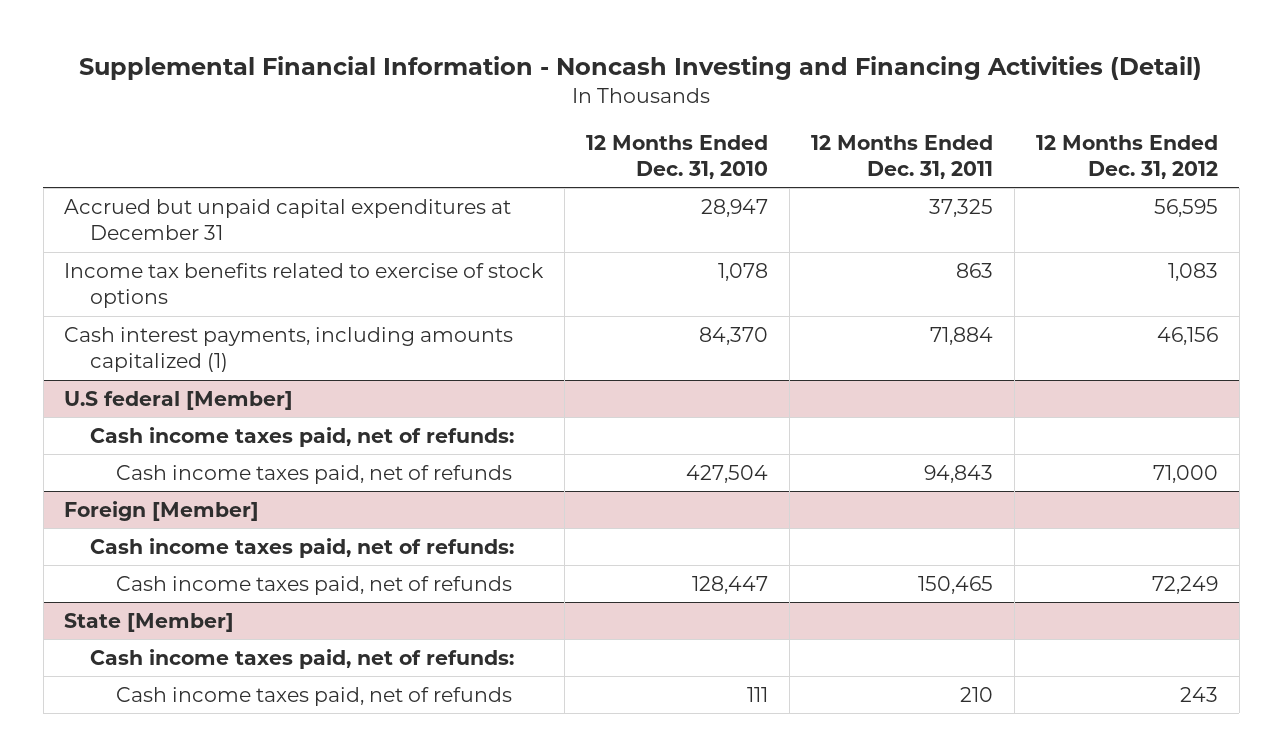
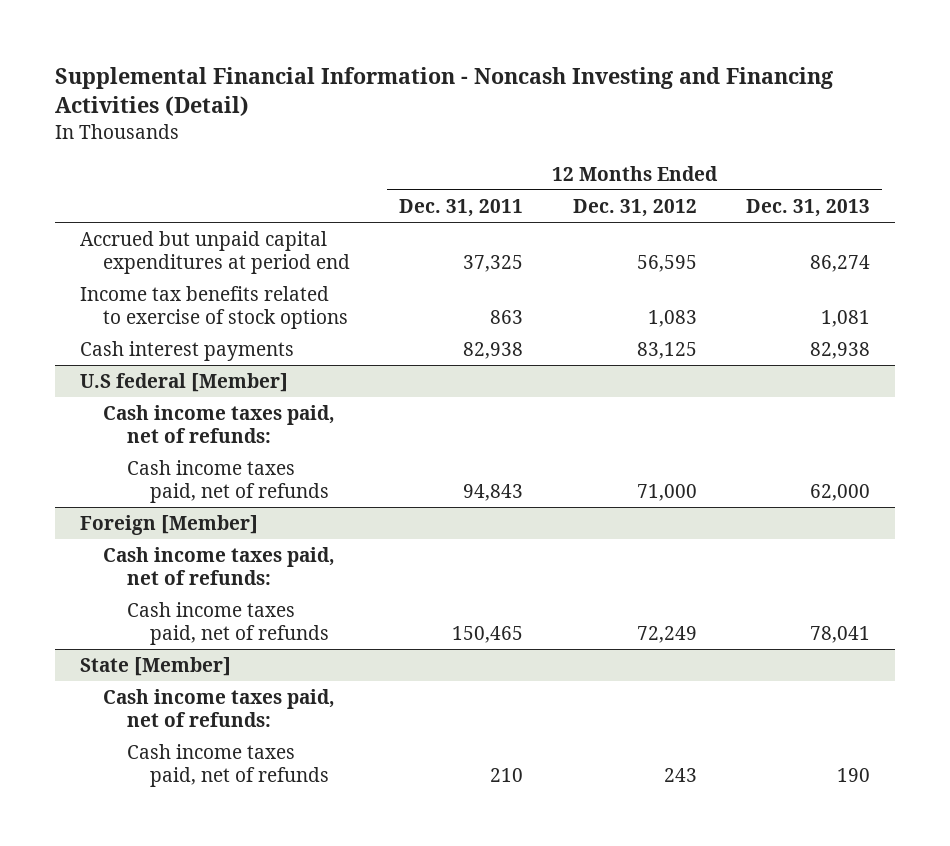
[586,134,769,179] 12 Months Ended Dec. 31, 2010 -> none
none -> [746,198,871,217] Dec. 31, 2013
[64,198,512,241] Accrued but unpaid capital expenditures at December 31 -> [79,230,351,274] Accrued but unpaid capital expenditures at period end
[64,326,514,373] Cash interest payments, including amounts capitalized (1) -> [79,340,294,361] Cash interest payments
[930,326,994,345] 71,884 -> [463,341,524,359] 82,938
[1156,326,1218,345] 46,156 -> [636,341,697,359] 83,125

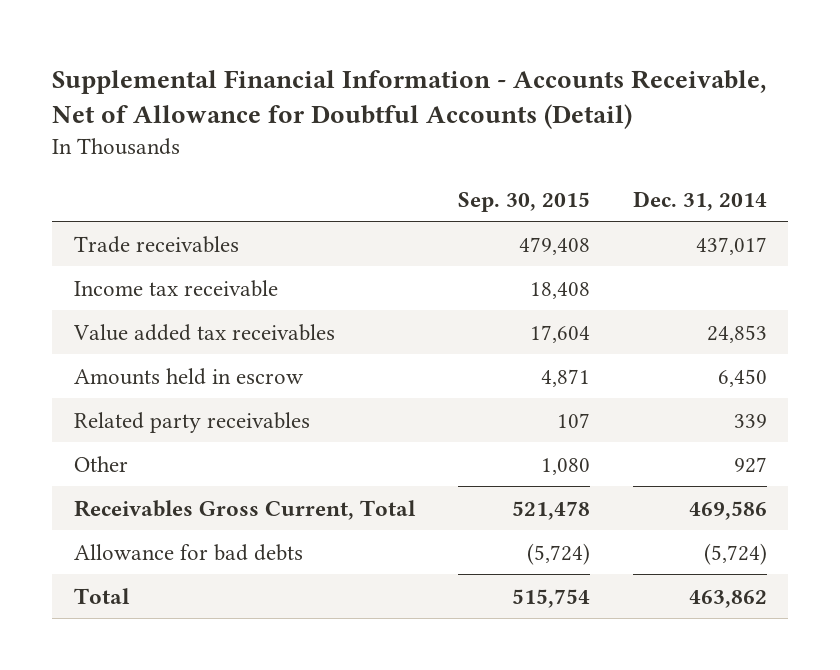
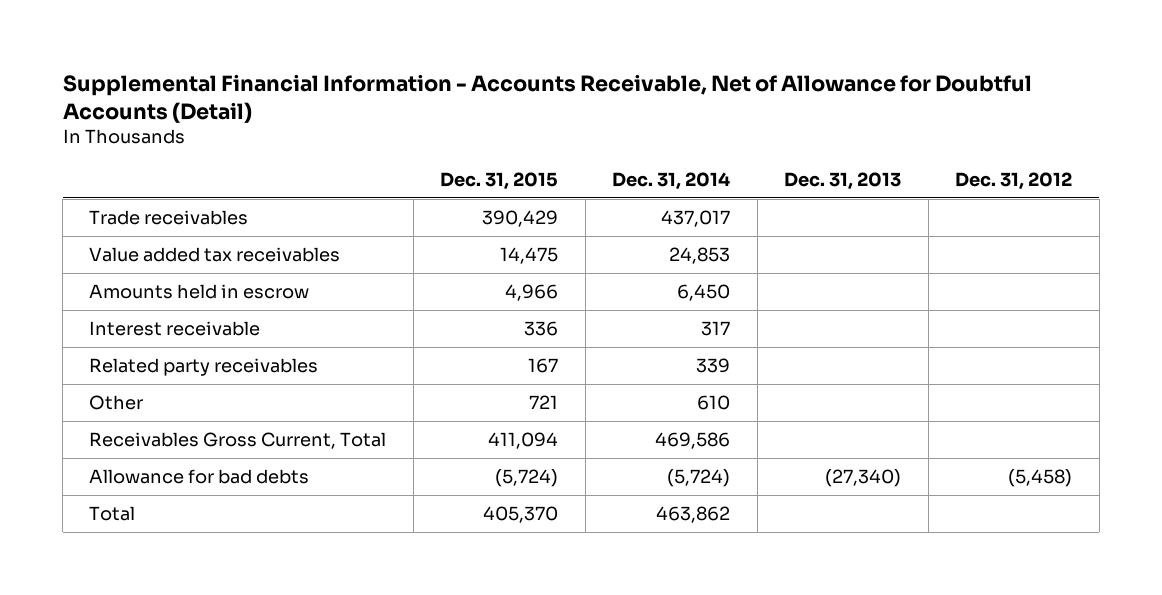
[457,191,590,212] Sep. 30, 2015 -> none
none -> [440,171,559,190] Dec. 31, 2015
none -> [784,171,902,190] Dec. 31, 2013
none -> [955,171,1073,190] Dec. 31, 2012
[73,279,278,297] Income tax receivable -> none
none -> [89,320,261,336] Interest receivable
[733,456,767,473] 927 -> [697,394,731,410] 610

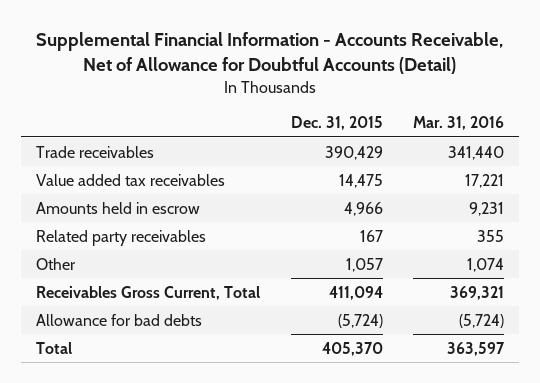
[612,171,731,190] Dec. 31, 2014 -> none
[784,171,902,190] Dec. 31, 2013 -> none
[955,171,1073,190] Dec. 31, 2012 -> none
none -> [413,116,505,131] Mar. 31, 2016
[89,320,261,336] Interest receivable -> none
[529,394,559,409] 721 -> [345,257,383,272] 1,057

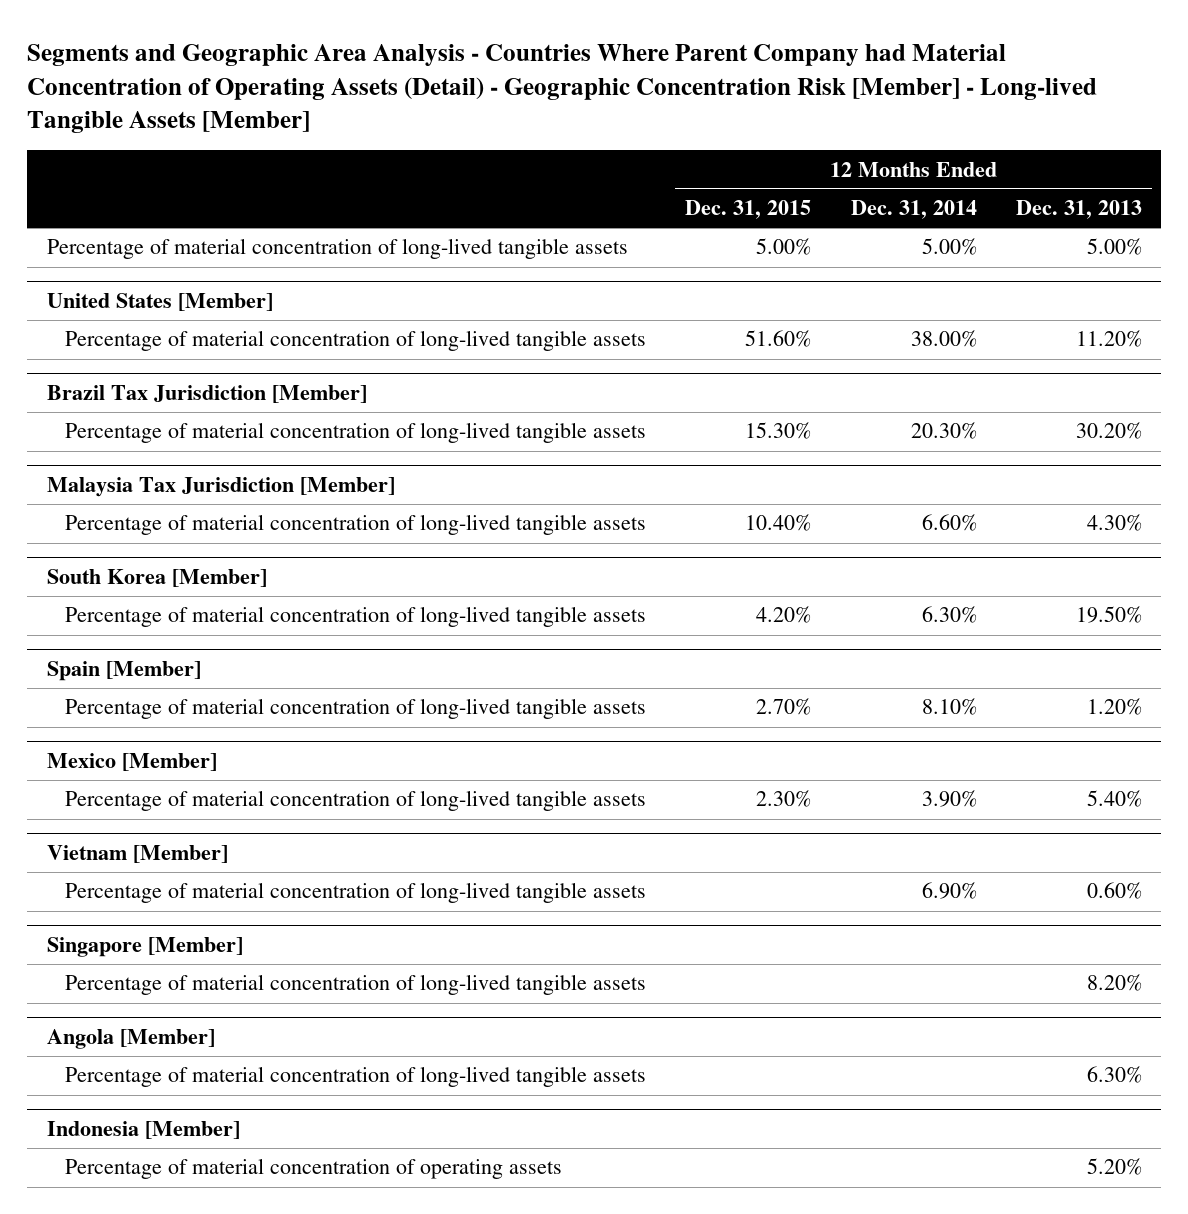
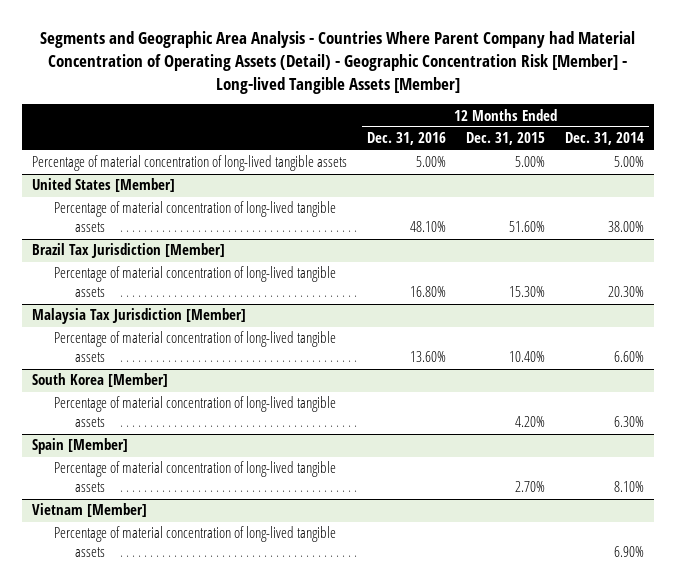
[1015,200,1142,220] Dec. 31, 2013 -> none
none -> [367,132,447,146] Dec. 31, 2016
[46,752,217,771] Mexico [Member] -> none
[64,790,646,812] Percentage of material concentration of long-lived tangible assets -> none
[46,936,243,957] Singapore [Member] -> none
[64,974,646,996] Percentage of material concentration of long-lived tangible assets -> none
[46,1028,215,1049] Angola [Member] -> none
[64,1066,646,1088] Percentage of material concentration of long-lived tangible assets -> none
[46,1120,240,1139] Indonesia [Member] -> none
[64,1158,562,1180] Percentage of material concentration of operating assets -> none

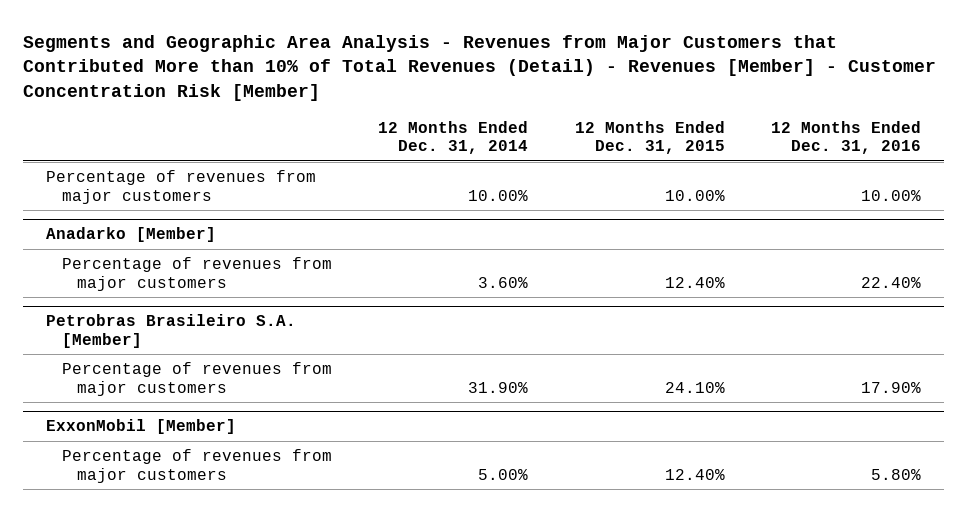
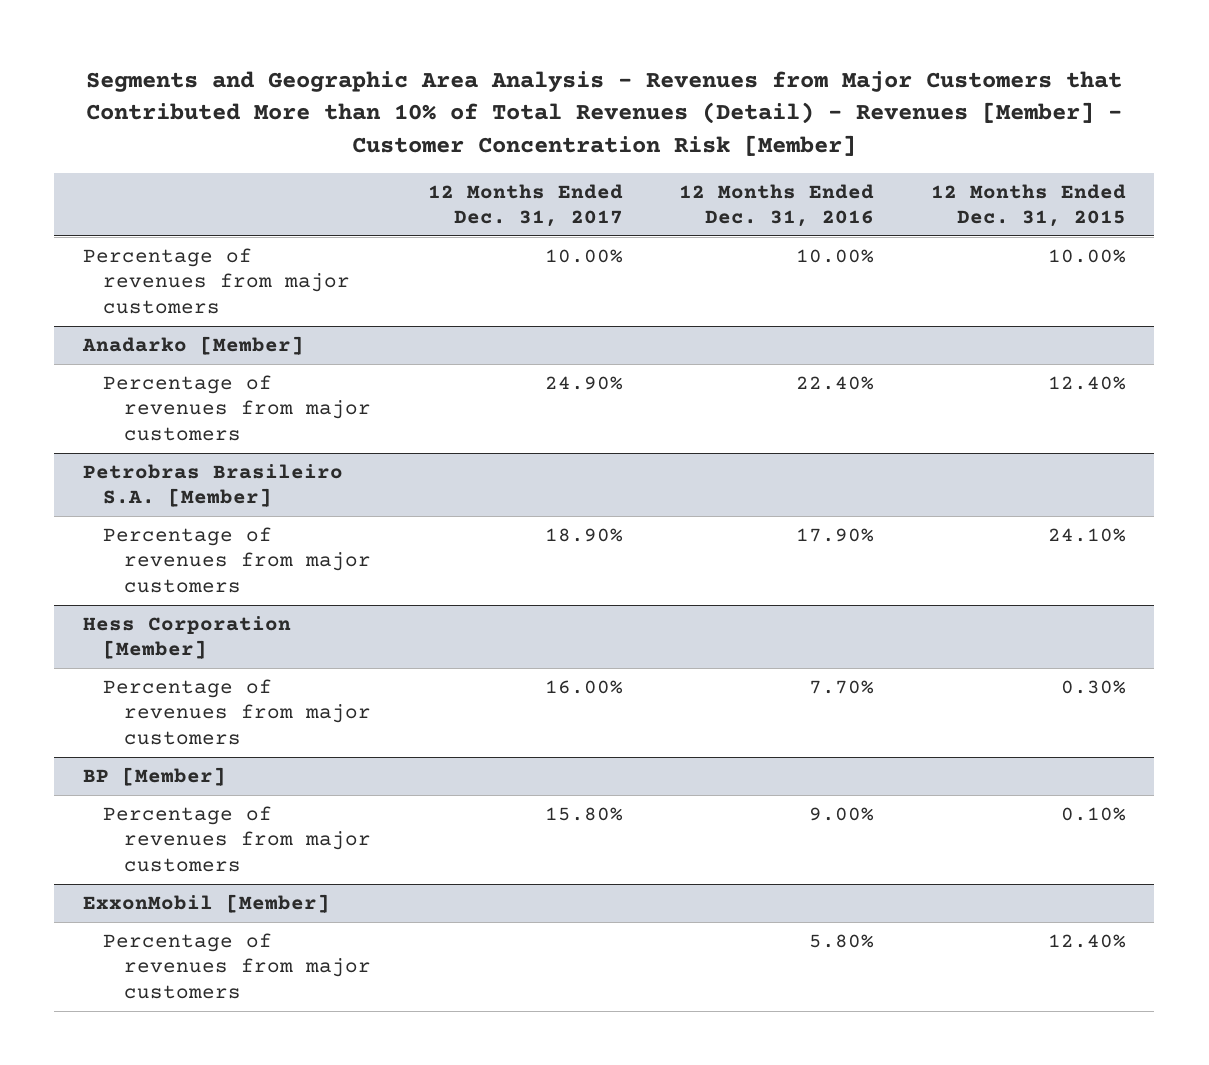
[378,120,529,155] 12 Months Ended Dec. 31, 2014 -> none
none -> [427,183,623,228] 12 Months Ended Dec. 31, 2017
none -> [82,615,291,660] Hess Corporation [Member]
none -> [103,678,371,745] Percentage of revenues from major customers
none -> [82,766,226,786] BP [Member]
none -> [103,805,371,872] Percentage of revenues from major customers

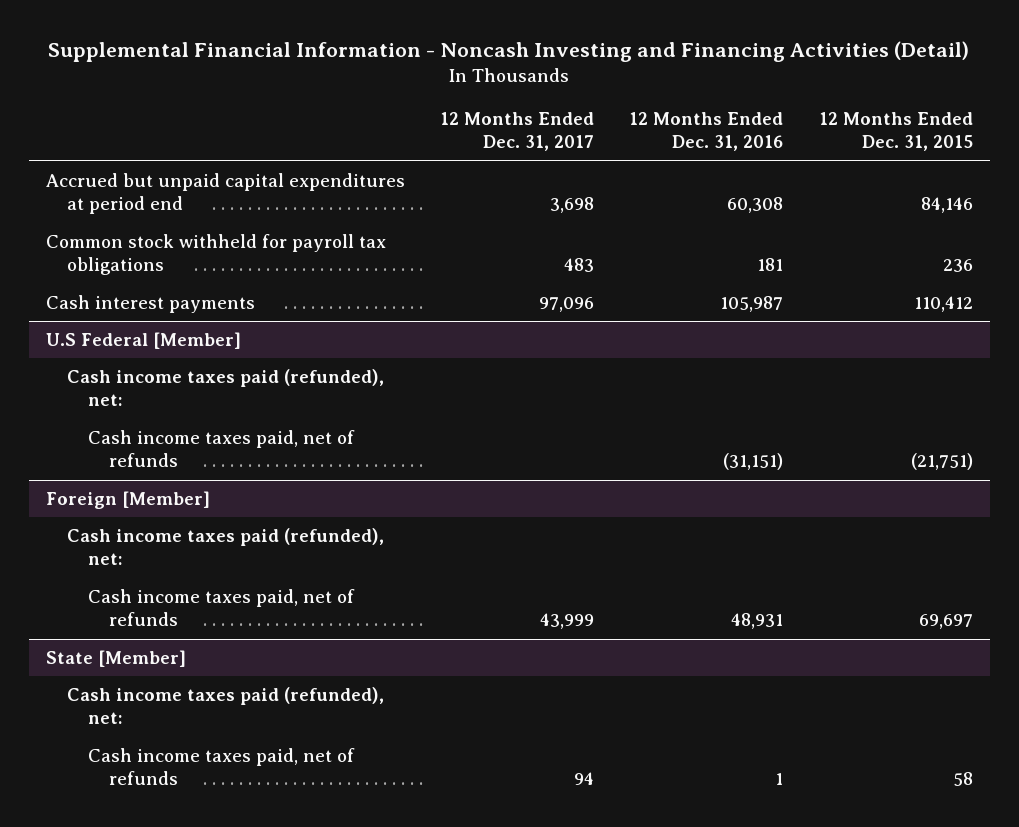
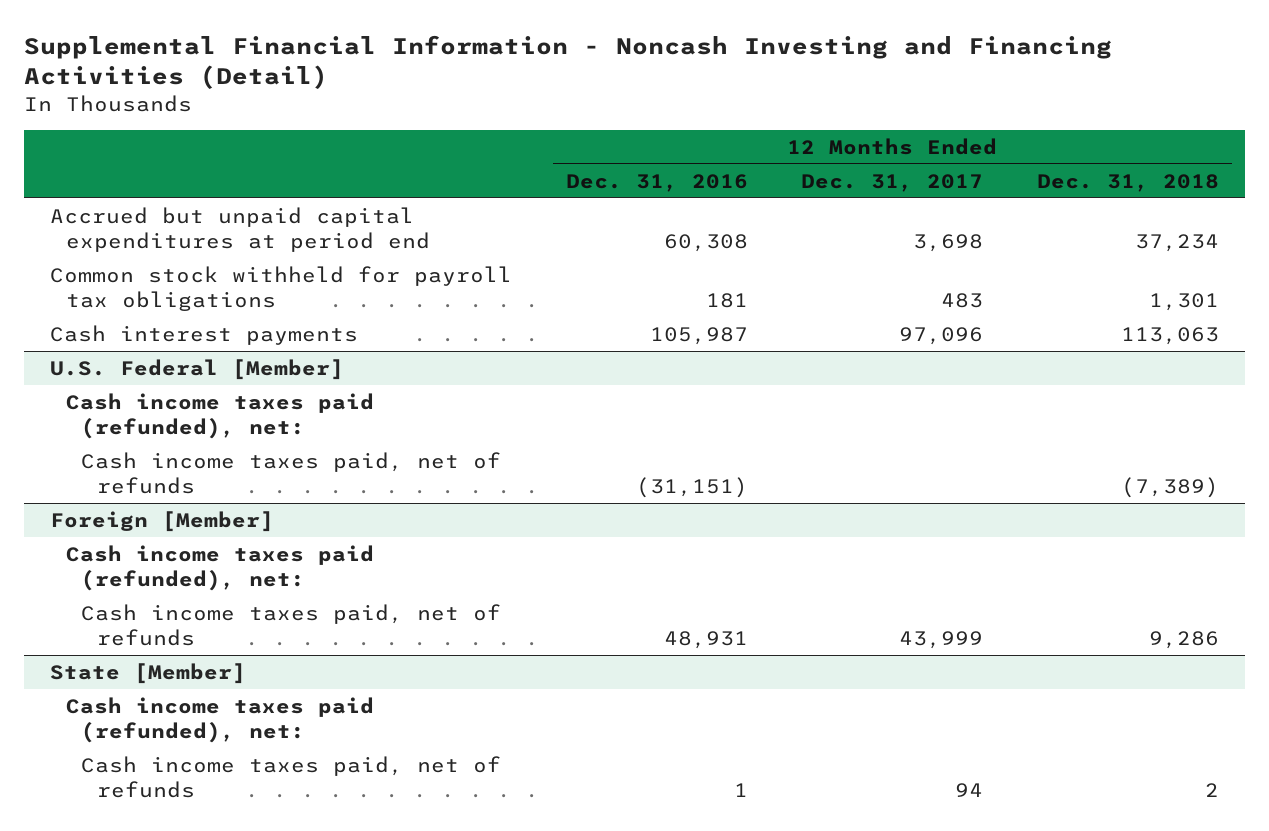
[818,111,973,152] 12 Months Ended Dec. 31, 2015 -> none
none -> [1036,173,1219,192] Dec. 31, 2018
[46,331,242,349] U.S Federal [Member] -> [50,358,345,380] U.S. Federal [Member]

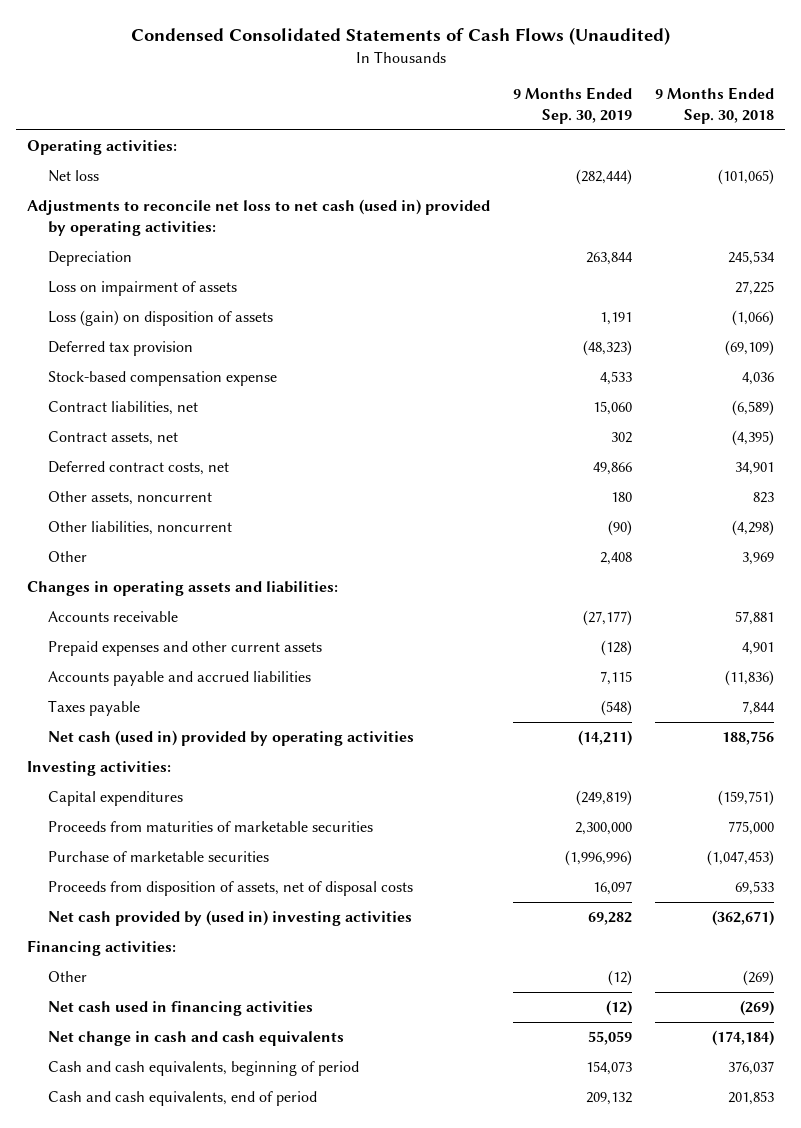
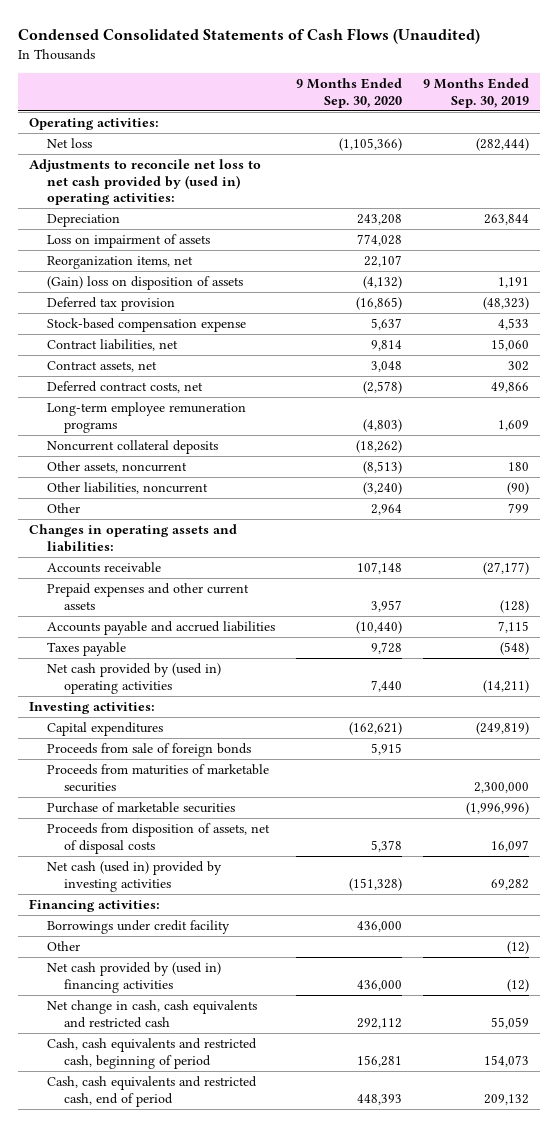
[655,87,775,125] 9 Months Ended Sep. 30, 2018 -> none
none -> [295,78,402,108] 9 Months Ended Sep. 30, 2020
[27,199,491,236] Adjustments to reconcile net loss to net cash (used in) provided by operating activities: -> [28,159,261,206] Adjustments to reconcile net loss to net cash provided by (used in) operating activities:
none -> [46,256,193,270] Reorganization items, net
[47,310,273,327] Loss (gain) on disposition of assets -> [46,276,243,291] (Gain) loss on disposition of assets
none -> [46,402,246,433] Long-term employee remuneration programs
none -> [46,440,218,455] Noncurrent collateral deposits
[600,552,633,566] 2,408 -> [507,503,529,514] 799
[47,730,414,747] Net cash (used in) provided by operating activities -> [46,663,221,694] Net cash provided by (used in) operating activities
none -> [46,743,251,758] Proceeds from sale of foreign bonds
[47,910,412,927] Net cash provided by (used in) investing activities -> [46,861,222,892] Net cash (used in) provided by investing activities
none -> [46,920,230,935] Borrowings under credit facility
[47,1001,313,1017] Net cash used in financing activities -> [46,962,221,993] Net cash provided by (used in) financing activities
[47,1031,344,1047] Net change in cash and cash equivalents -> [46,1000,257,1028] Net change in cash, cash equivalents and restricted cash
[47,1061,359,1077] Cash and cash equivalents, beginning of period -> [46,1038,257,1069] Cash, cash equivalents and restricted cash, beginning of period
[47,1091,317,1107] Cash and cash equivalents, end of period -> [46,1076,257,1107] Cash, cash equivalents and restricted cash, end of period

